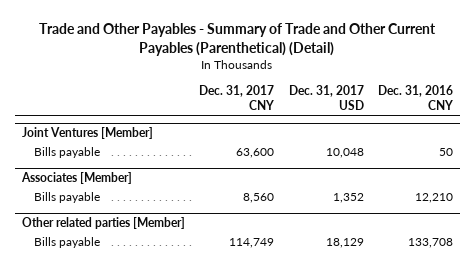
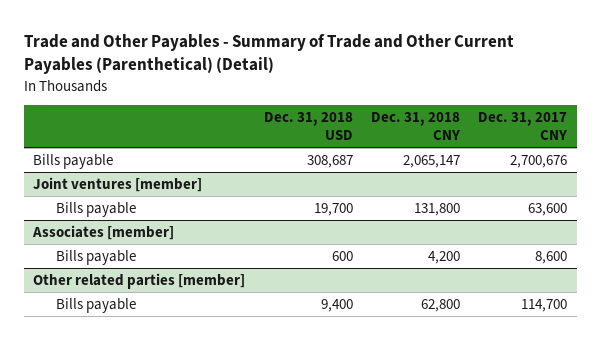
[288,84,364,111] Dec. 31, 2017 USD -> none
[377,84,453,111] Dec. 31, 2016 CNY -> none
none -> [263,112,353,141] Dec. 31, 2018 USD
none -> [371,112,461,141] Dec. 31, 2018 CNY
none -> [33,153,114,169] Bills payable
[22,127,154,140] Joint Ventures [Member] -> [33,176,203,192] Joint ventures [member]
[21,172,133,185] Associates [Member] -> [32,224,175,240] Associates [member]
[243,192,275,203] 8,560 -> [535,250,568,264] 8,600
[22,217,186,230] Other related parties [Member] -> [33,272,246,289] Other related parties [member]
[229,237,275,248] 114,749 -> [521,298,568,312] 114,700

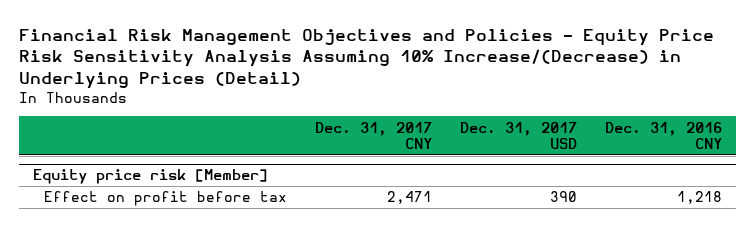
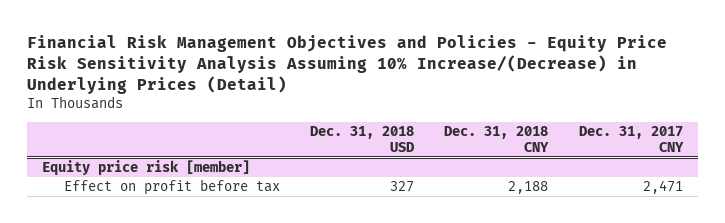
[460,121,578,150] Dec. 31, 2017 USD -> none
[605,121,723,150] Dec. 31, 2016 CNY -> none
none -> [310,126,415,152] Dec. 31, 2018 USD
none -> [444,126,550,152] Dec. 31, 2018 CNY
[33,169,269,185] Equity price risk [Member] -> [42,160,251,176] Equity price risk [member]

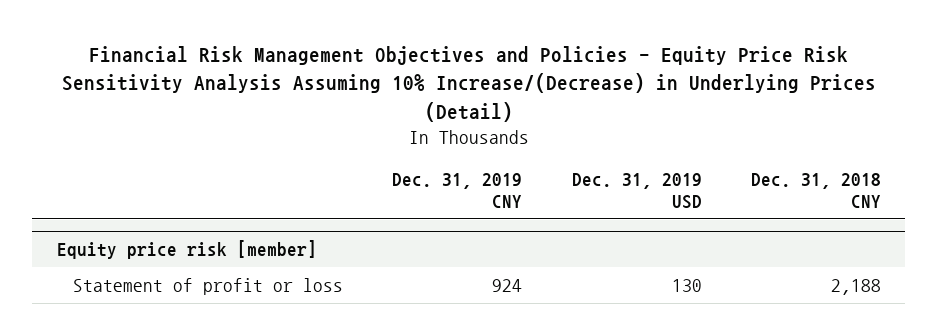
[310,126,415,152] Dec. 31, 2018 USD -> none
[578,126,684,152] Dec. 31, 2017 CNY -> none
none -> [392,172,523,209] Dec. 31, 2019 CNY
none -> [571,172,702,210] Dec. 31, 2019 USD
[63,179,280,196] Effect on profit before tax -> [73,277,344,295] Statement of profit or loss

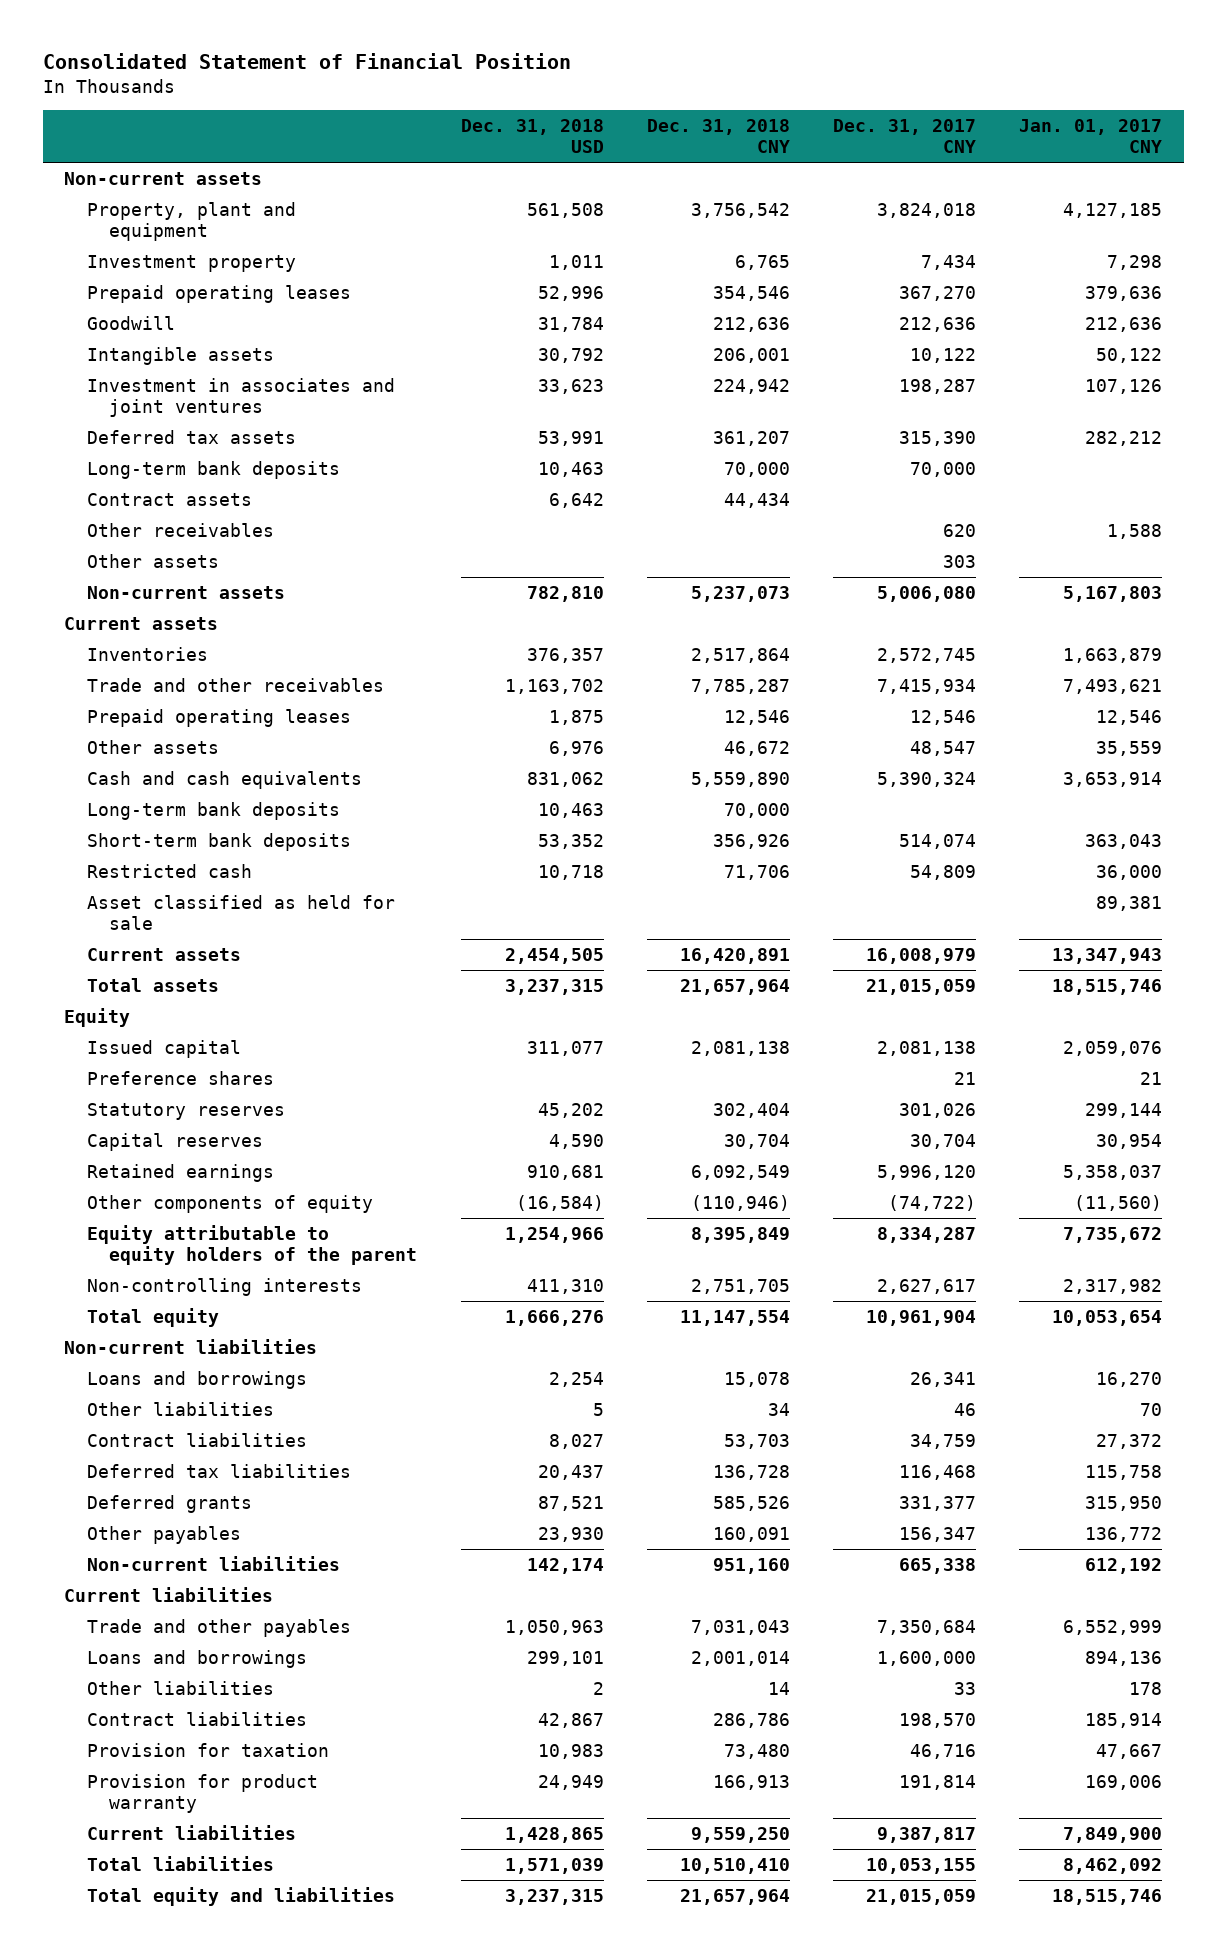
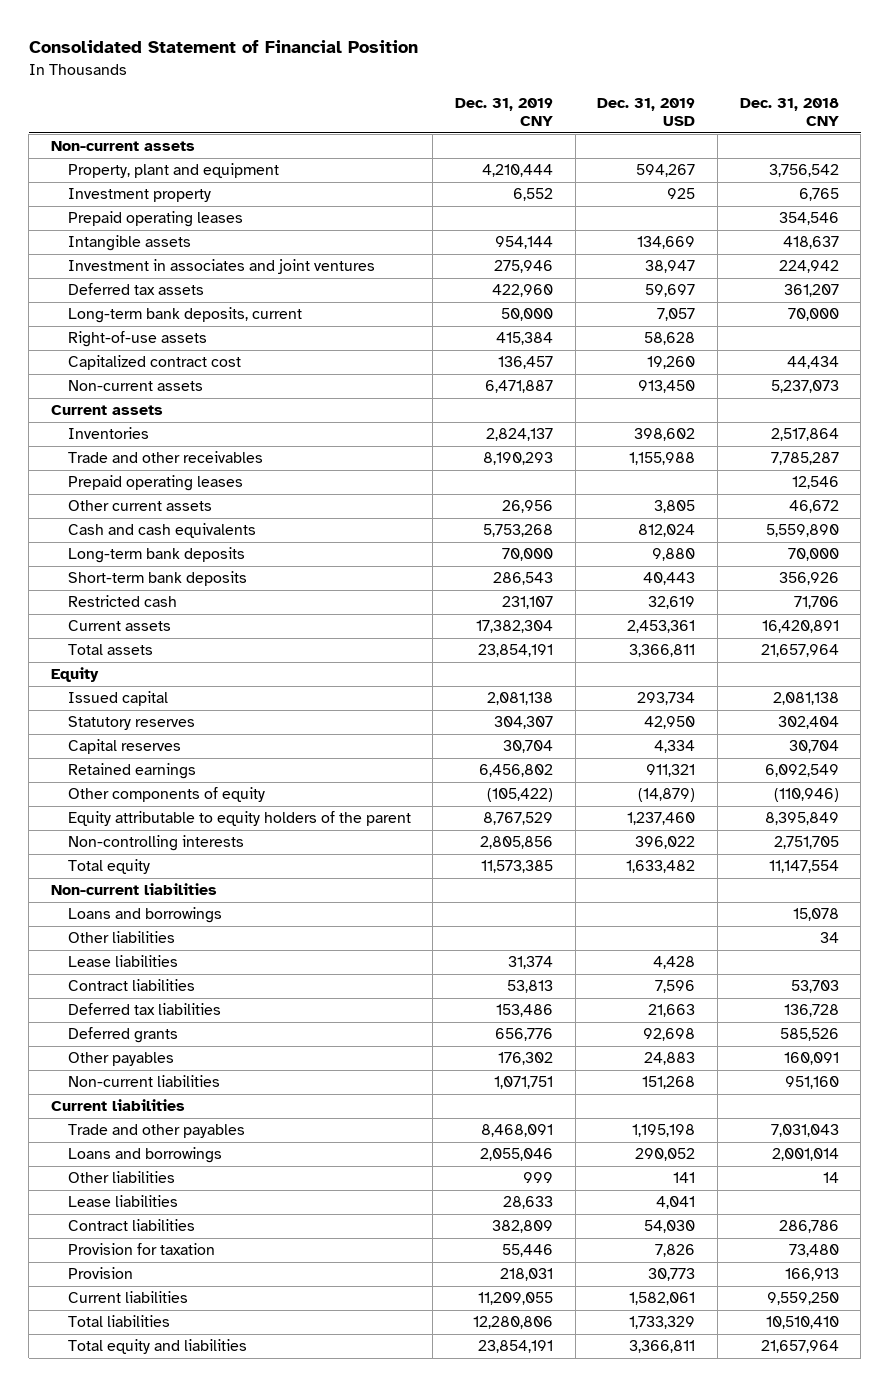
[460,119,604,154] Dec. 31, 2018 USD -> none
[833,119,977,154] Dec. 31, 2017 CNY -> none
[1019,119,1163,154] Jan. 01, 2017 CNY -> none
none -> [454,97,553,127] Dec. 31, 2019 CNY
none -> [597,97,696,127] Dec. 31, 2019 USD
[86,315,175,330] Goodwill -> none
[712,347,790,363] 206,001 -> [782,236,839,250] 418,637
[86,522,274,537] Other receivables -> none
[86,553,219,568] Other assets -> none
[86,460,340,479] Long-term bank deposits -> [67,307,302,324] Long-term bank deposits, current
none -> [67,331,207,348] Right-of-use assets
[86,492,252,506] Contract assets -> [67,355,241,371] Capitalized contract cost
[86,739,219,754] Other assets -> [67,500,212,512] Other current assets
[86,894,395,931] Asset classified as held for sale -> none
[86,1070,274,1085] Preference shares -> none
none -> [67,955,178,968] Lease liabilities
none -> [67,1195,178,1208] Lease liabilities
[86,1773,318,1814] Provision for product warranty -> [67,1267,133,1280] Provision

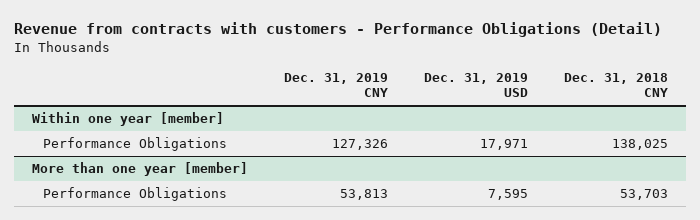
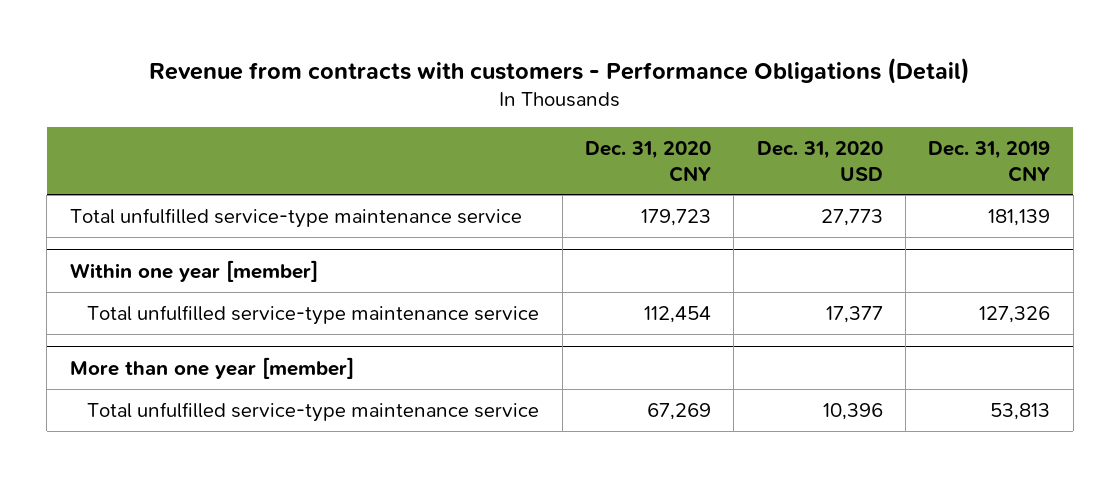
[423,73,528,98] Dec. 31, 2019 USD -> none
[563,73,668,98] Dec. 31, 2018 CNY -> none
none -> [584,140,711,182] Dec. 31, 2020 CNY
none -> [756,140,883,181] Dec. 31, 2020 USD
none -> [69,207,522,228] Total unfulfilled service-type maintenance service
[42,137,227,152] Performance Obligations -> [87,304,540,325] Total unfulfilled service-type maintenance service
[42,187,227,202] Performance Obligations -> [87,401,540,422] Total unfulfilled service-type maintenance service

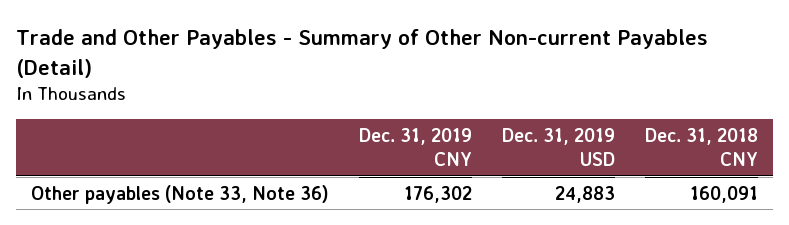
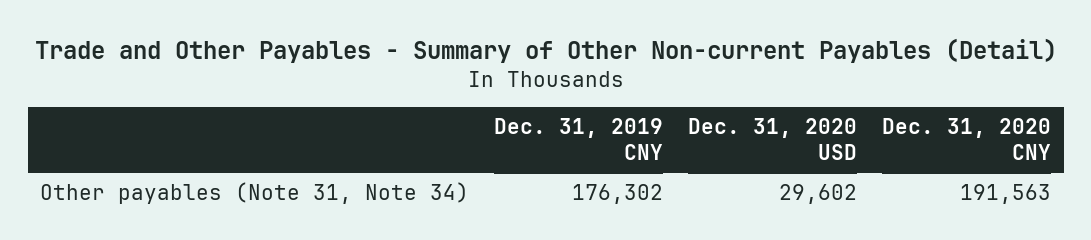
[502,127,616,167] Dec. 31, 2019 USD -> none
[645,127,759,167] Dec. 31, 2018 CNY -> none
none -> [688,117,858,161] Dec. 31, 2020 USD
none -> [882,117,1052,161] Dec. 31, 2020 CNY
[30,184,329,204] Other payables (Note 33, Note 36) -> [40,181,470,204] Other payables (Note 31, Note 34)

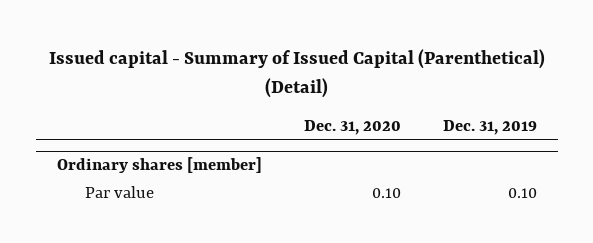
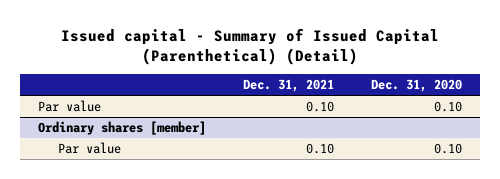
[442,119,537,135] Dec. 31, 2019 -> none
none -> [243,79,335,93] Dec. 31, 2021
none -> [38,99,102,112] Par value

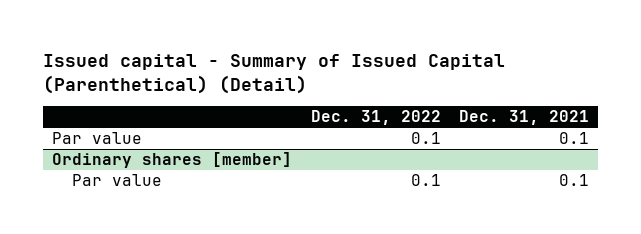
[370,79,462,93] Dec. 31, 2020 -> none
none -> [310,110,441,126] Dec. 31, 2022
[306,100,335,112] 0.10 -> [558,132,589,145] 0.1
[306,142,335,154] 0.10 -> [558,174,589,187] 0.1

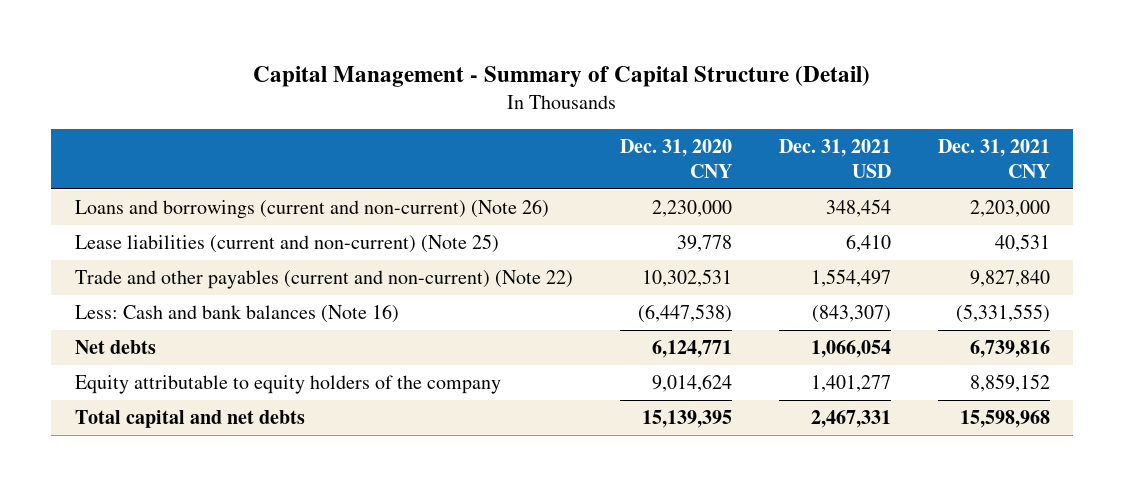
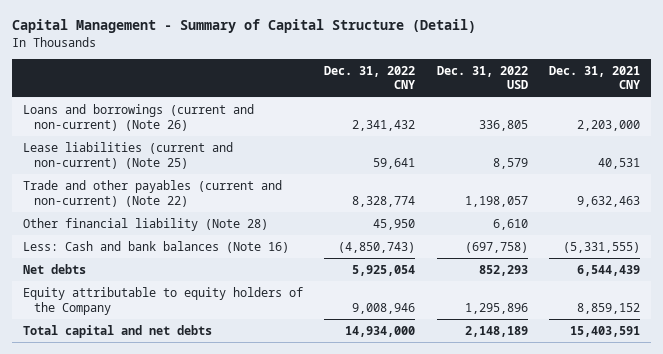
[619,138,732,178] Dec. 31, 2020 CNY -> none
[778,138,891,178] Dec. 31, 2021 USD -> none
none -> [324,65,416,90] Dec. 31, 2022 CNY
none -> [436,65,528,90] Dec. 31, 2022 USD
[969,270,1050,288] 9,827,840 -> [577,195,641,207] 9,632,463
none -> [22,217,268,231] Other financial liability (Note 28)
[969,340,1050,359] 6,739,816 -> [577,264,641,276] 6,544,439
[74,375,501,395] Equity attributable to equity holders of the company -> [22,286,303,315] Equity attributable to equity holders of the Company
[959,410,1050,429] 15,598,968 -> [570,325,641,337] 15,403,591

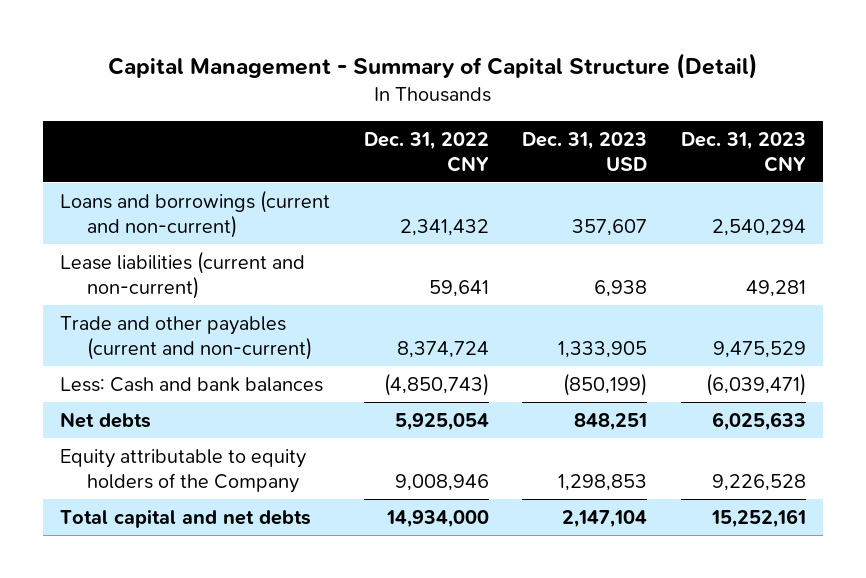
[436,65,528,90] Dec. 31, 2022 USD -> none
[549,65,641,90] Dec. 31, 2021 CNY -> none
none -> [522,131,648,171] Dec. 31, 2023 USD
none -> [680,131,806,172] Dec. 31, 2023 CNY
[22,217,268,231] Other financial liability (Note 28) -> none
[22,103,254,131] Loans and borrowings (current and non-current) (Note 26) -> [60,189,331,238] Loans and borrowings (current and non-current)
[22,141,233,169] Lease liabilities (current and non-current) (Note 25) -> [60,250,306,299] Lease liabilities (current and non-current)
[22,179,282,207] Trade and other payables (current and non-current) (Note 22) -> [60,315,312,360] Trade and other payables (current and non-current)
[352,195,416,207] 8,328,774 -> [396,340,489,358] 8,374,724
[22,240,289,253] Less: Cash and bank balances (Note 16) -> [60,376,324,392] Less: Cash and bank balances

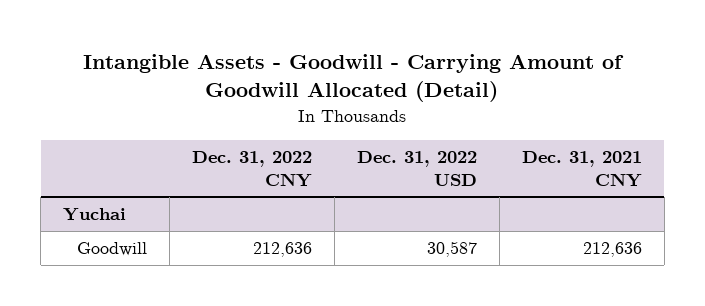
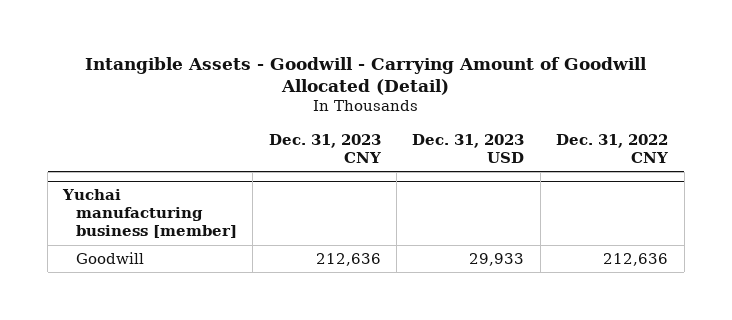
[356,151,477,186] Dec. 31, 2022 USD -> none
[521,151,642,187] Dec. 31, 2021 CNY -> none
none -> [268,133,381,163] Dec. 31, 2023 CNY
none -> [412,133,525,163] Dec. 31, 2023 USD
[62,208,126,222] Yuchai -> [62,189,237,239] Yuchai manufacturing business [member]

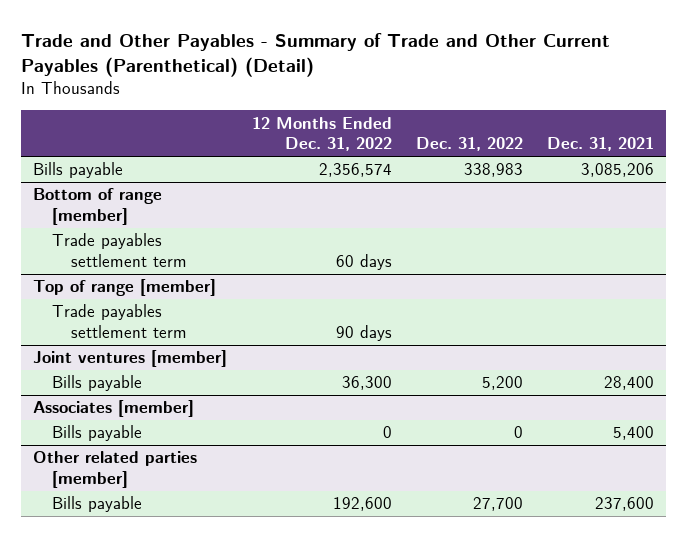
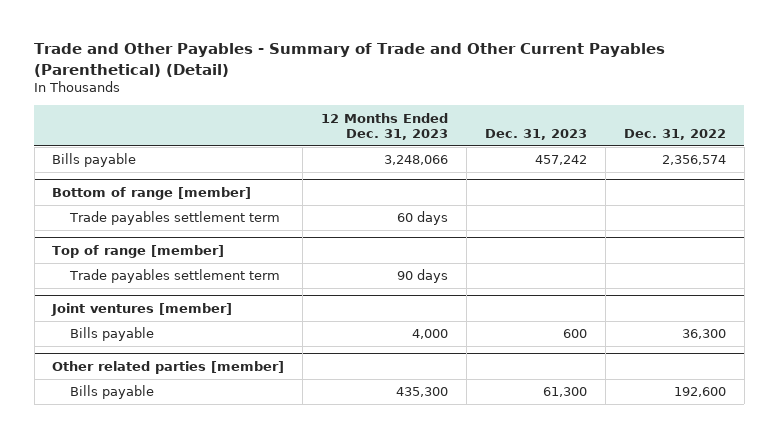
[251,116,392,152] 12 Months Ended Dec. 31, 2022 -> none
[547,137,655,152] Dec. 31, 2021 -> none
none -> [321,112,449,141] 12 Months Ended Dec. 31, 2023
none -> [484,129,587,141] Dec. 31, 2023
[463,163,523,178] 338,983 -> [661,155,726,166] 2,356,574
[33,400,195,418] Associates [member] -> none
[52,425,143,442] Bills payable -> none
[481,376,523,391] 5,200 -> [681,329,726,340] 36,300
[472,497,523,512] 27,700 -> [673,387,726,398] 192,600

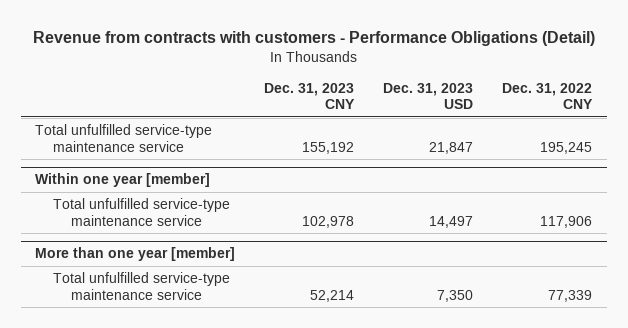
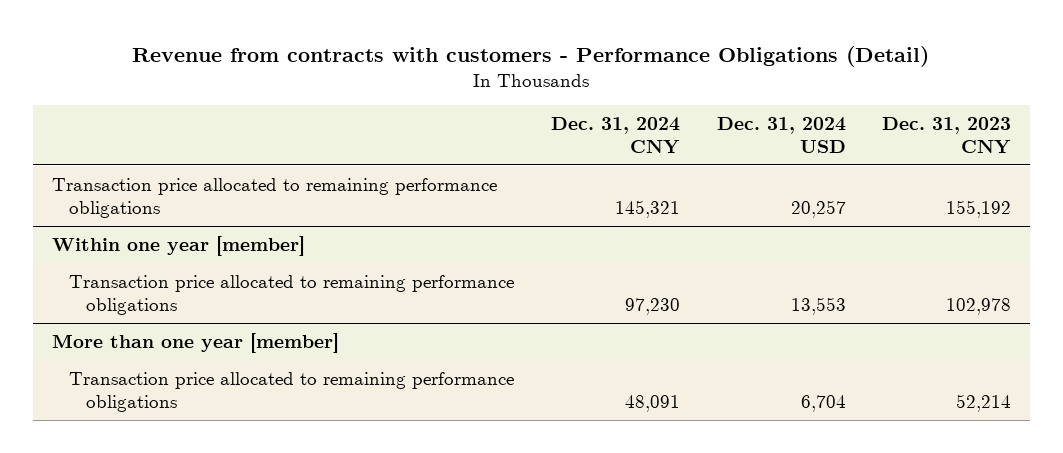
[383,82,474,110] Dec. 31, 2023 USD -> none
[502,82,594,110] Dec. 31, 2022 CNY -> none
none -> [550,117,680,154] Dec. 31, 2024 CNY
none -> [716,117,846,153] Dec. 31, 2024 USD
[35,124,213,152] Total unfulfilled service-type maintenance service -> [51,177,497,218] Transaction price allocated to remaining performance obligations
[53,198,231,226] Total unfulfilled service-type maintenance service -> [68,274,514,315] Transaction price allocated to remaining performance obligations
[53,272,231,300] Total unfulfilled service-type maintenance service -> [68,371,514,412] Transaction price allocated to remaining performance obligations

